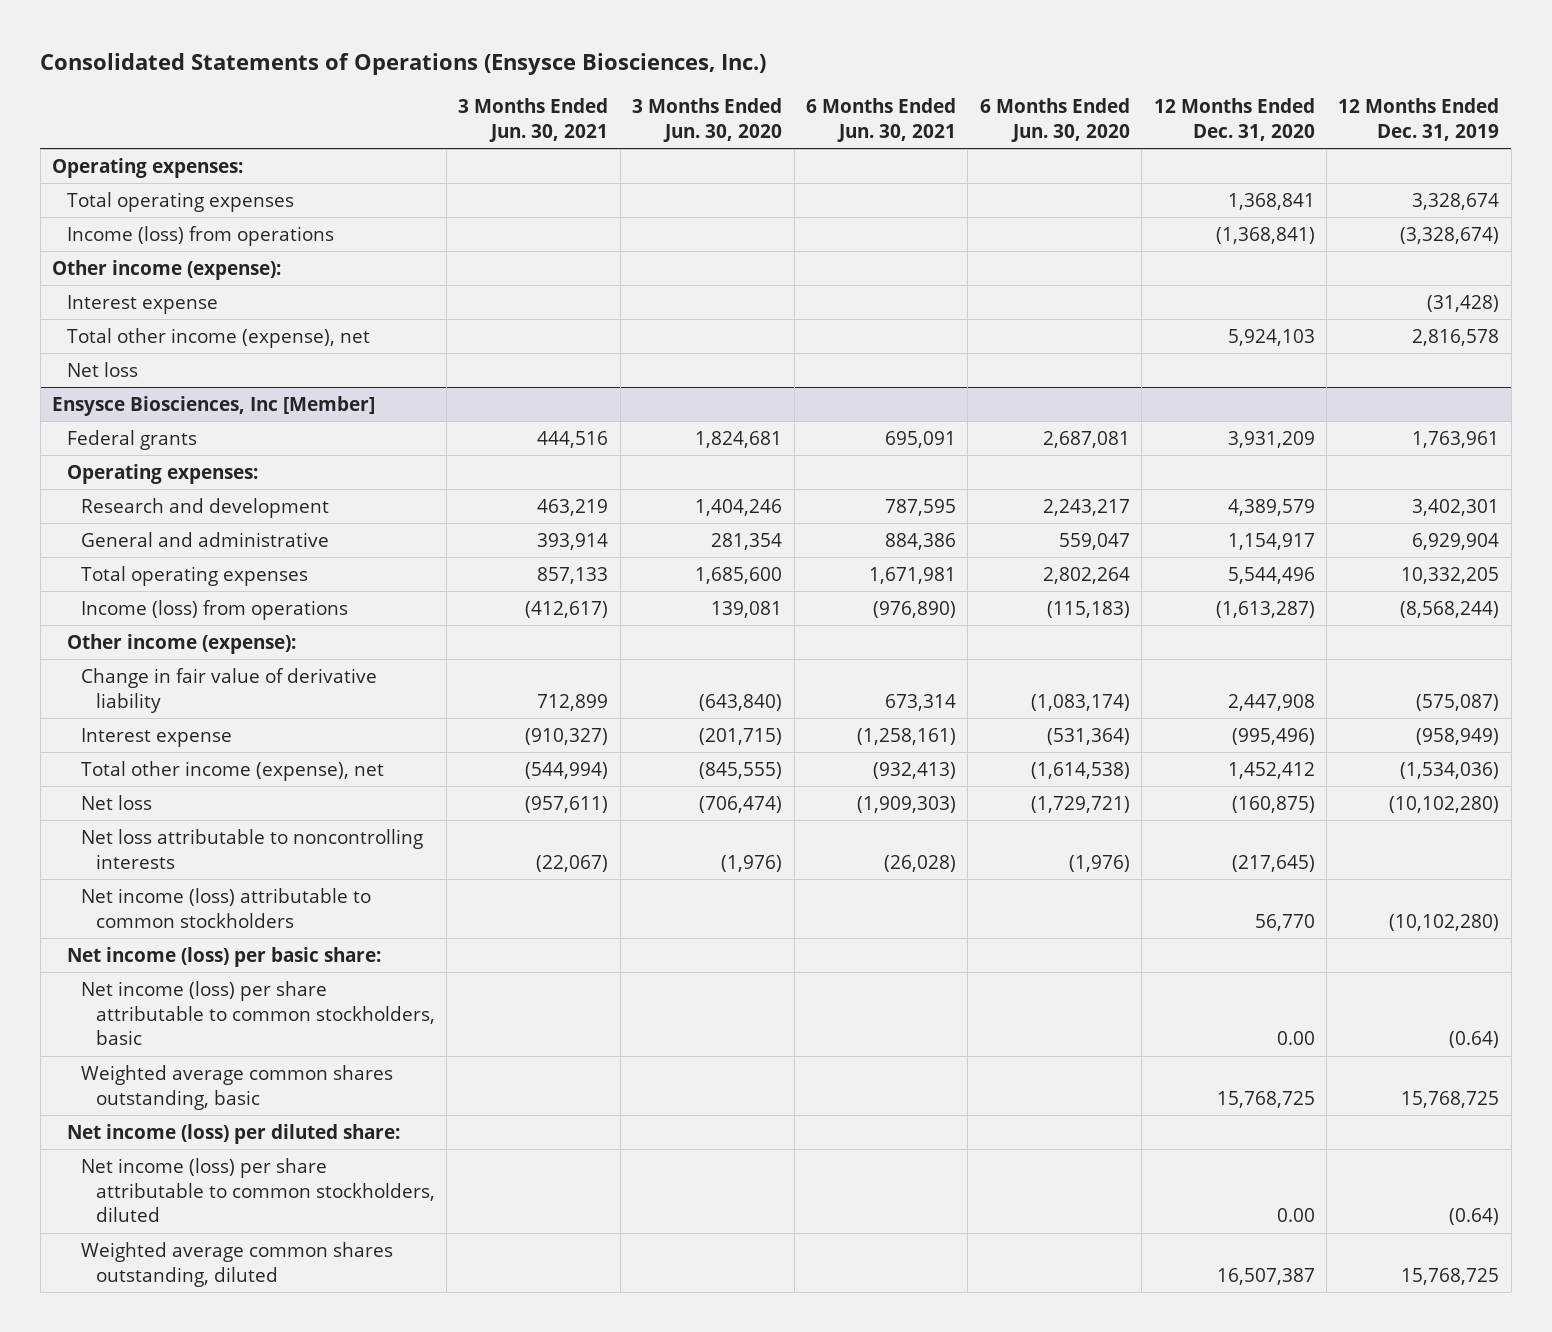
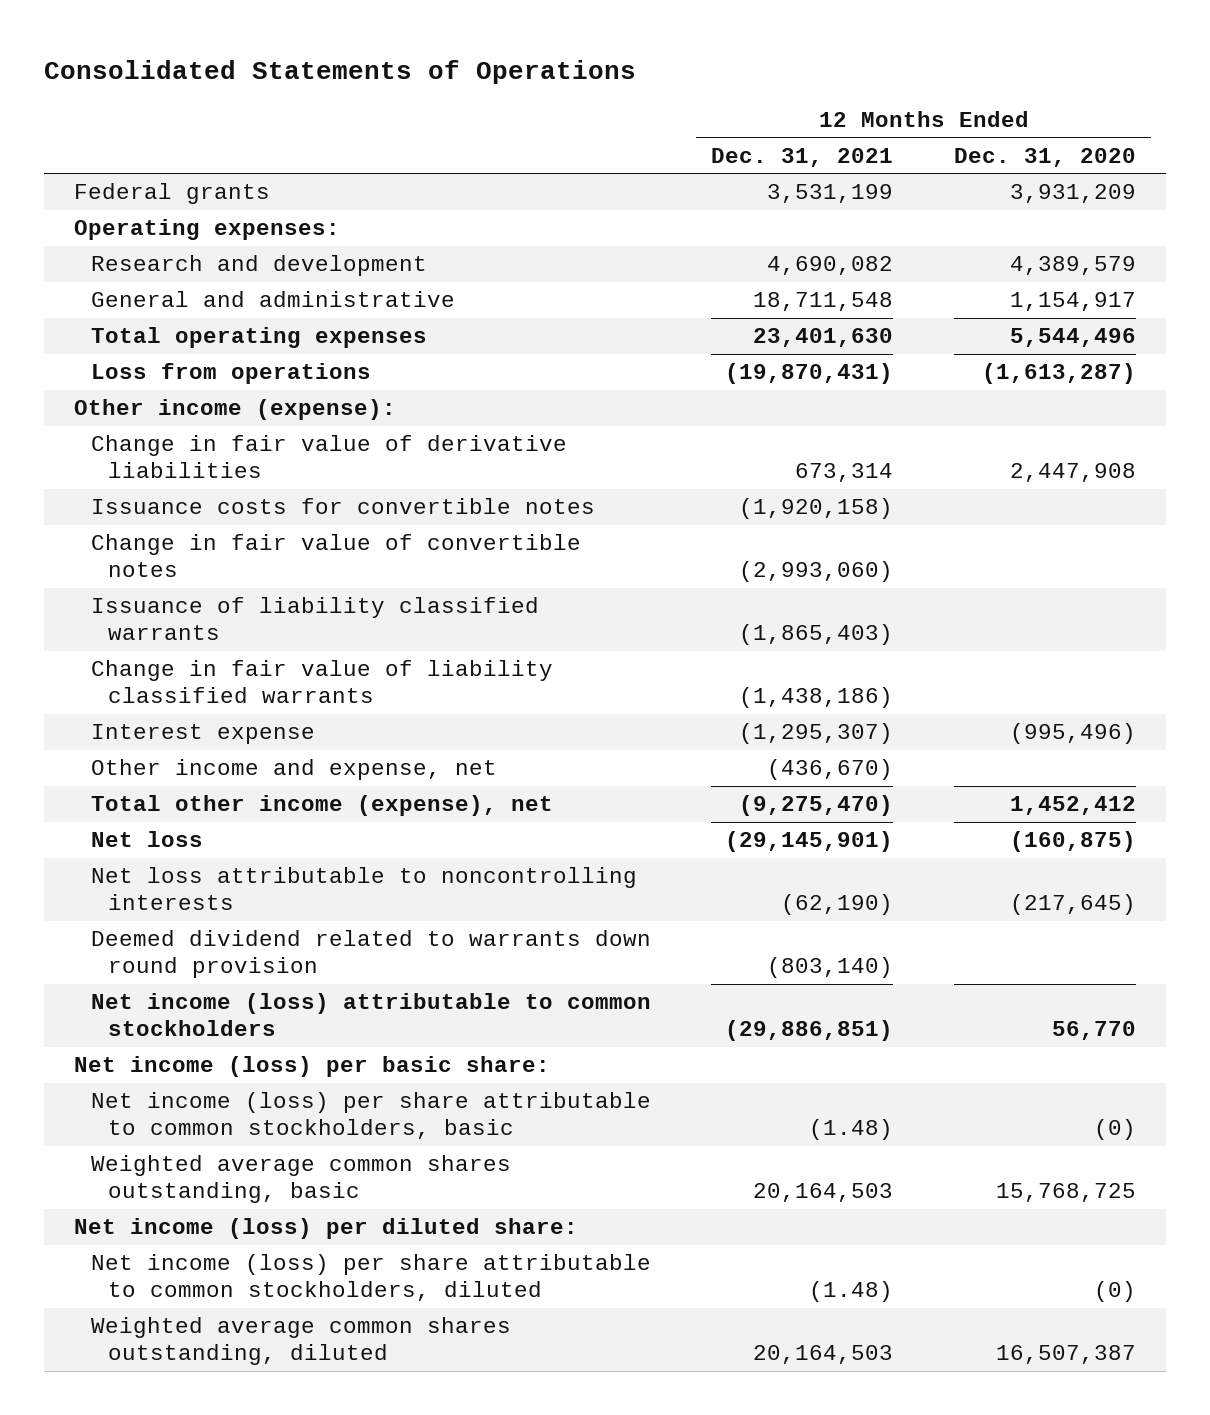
[40,53,767,76] Consolidated Statements of Operations (Ensysce Biosciences, Inc.) -> [44,60,637,85] Consolidated Statements of Operations
[458,98,609,143] 3 Months Ended Jun. 30, 2021 -> none
[632,98,783,143] 3 Months Ended Jun. 30, 2020 -> none
[806,98,957,143] 6 Months Ended Jun. 30, 2021 -> none
[979,98,1130,143] 6 Months Ended Jun. 30, 2020 -> none
[1338,98,1500,142] 12 Months Ended Dec. 31, 2019 -> none
none -> [711,147,894,167] Dec. 31, 2021
[52,157,244,178] Operating expenses: -> none
[66,191,294,212] Total operating expenses -> none
[66,225,334,246] Income (loss) from operations -> none
[52,259,282,280] Other income (expense): -> none
[66,294,218,314] Interest expense -> none
[66,327,370,348] Total other income (expense), net -> none
[66,361,138,377] Net loss -> none
[52,395,376,416] Ensysce Biosciences, Inc [Member] -> none
[81,599,349,620] Income (loss) from operations -> [91,363,372,385] Loss from operations
[81,667,378,713] Change in fair value of derivative liability -> [91,435,568,479] Change in fair value of derivative liabilities
none -> [91,498,596,515] Issuance costs for convertible notes
none -> [91,534,582,578] Change in fair value of convertible notes
none -> [91,597,540,641] Issuance of liability classified warrants
none -> [91,660,554,704] Change in fair value of liability classified warrants
none -> [91,759,498,781] Other income and expense, net
none -> [91,930,652,979] Deemed dividend related to warrants down round provision
[1276,1031,1315,1046] 0.00 -> [1093,1119,1136,1141] (0)
[1276,1208,1315,1223] 0.00 -> [1093,1281,1136,1303] (0)

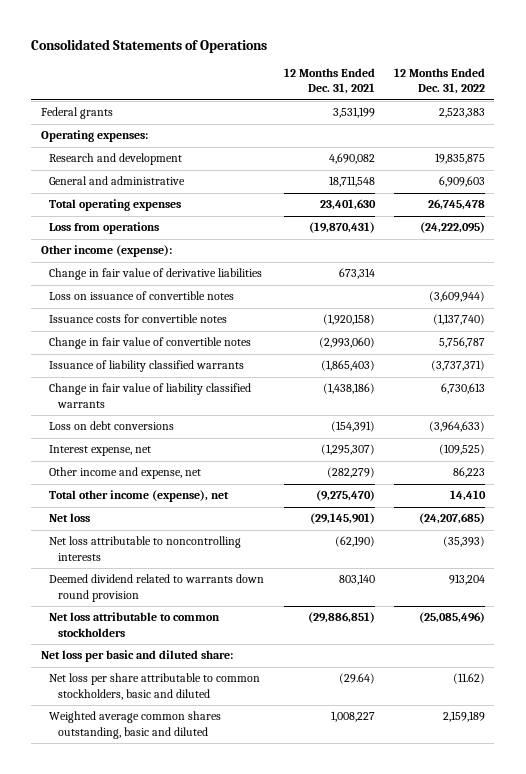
[953,147,1136,167] Dec. 31, 2020 -> none
none -> [393,68,485,95] 12 Months Ended Dec. 31, 2022
none -> [49,291,235,301] Loss on issuance of convertible notes
none -> [49,421,175,431] Loss on debt conversions
[91,724,316,745] Interest expense -> [49,445,152,457] Interest expense, net
[767,759,894,781] (436,670) -> [326,467,375,479] (282,279)
[74,1218,579,1240] Net income (loss) per diluted share: -> none
[91,1254,652,1302] Net income (loss) per share attributable to common stockholders, diluted -> none
[91,1317,512,1366] Weighted average common shares outstanding, diluted -> none
[767,957,894,979] (803,140) -> [338,574,375,586] 803,140
[91,993,652,1037] Net income (loss) attributable to common stockholders -> [49,612,221,637] Net loss attributable to common stockholders
[74,1056,551,1078] Net income (loss) per basic share: -> [40,650,233,663] Net loss per basic and diluted share:
[91,1092,652,1140] Net income (loss) per share attributable to common stockholders, basic -> [49,673,261,700] Net loss per share attributable to common stockholders, basic and diluted
[809,1119,894,1141] (1.48) -> [338,673,375,685] (29.64)
[91,1155,512,1204] Weighted average common shares outstanding, basic -> [49,711,222,739] Weighted average common shares outstanding, basic and diluted
[753,1183,894,1203] 20,164,503 -> [330,711,375,723] 1,008,227

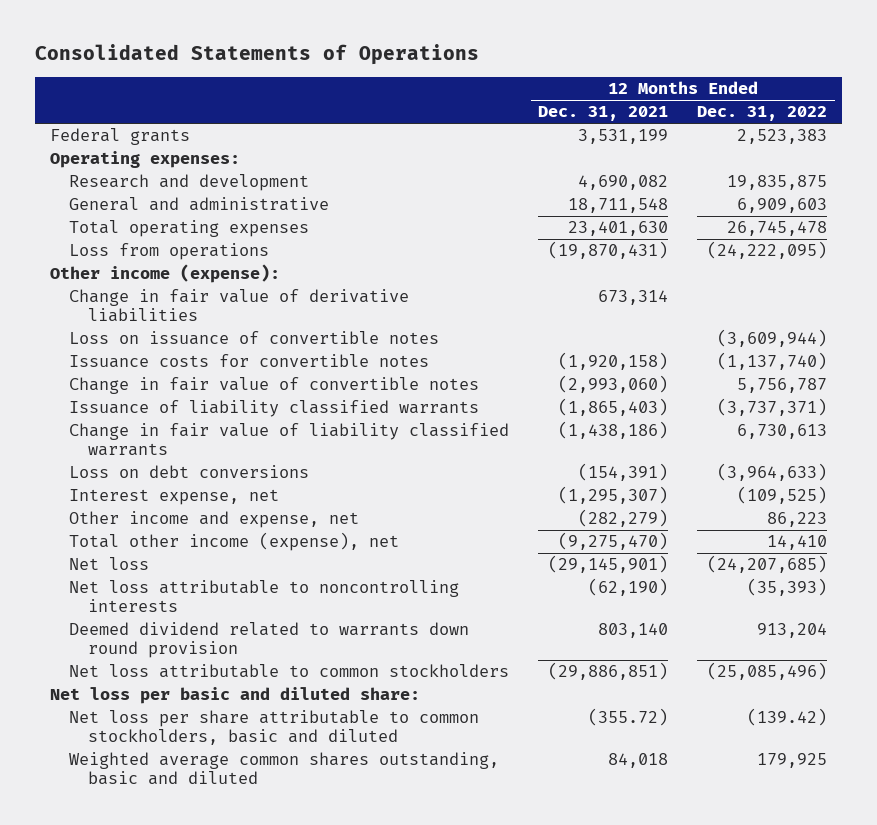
[338,673,375,685] (29.64) -> [588,708,669,727] (355.72)
[452,673,485,685] (11.62) -> [747,708,828,727] (139.42)
[330,711,375,723] 1,008,227 -> [608,753,669,769] 84,018
[442,711,485,723] 2,159,189 -> [757,753,828,769] 179,925

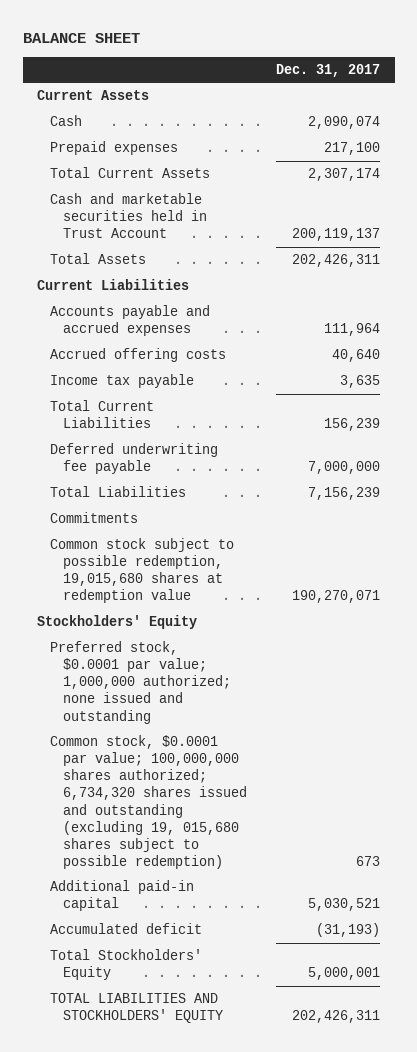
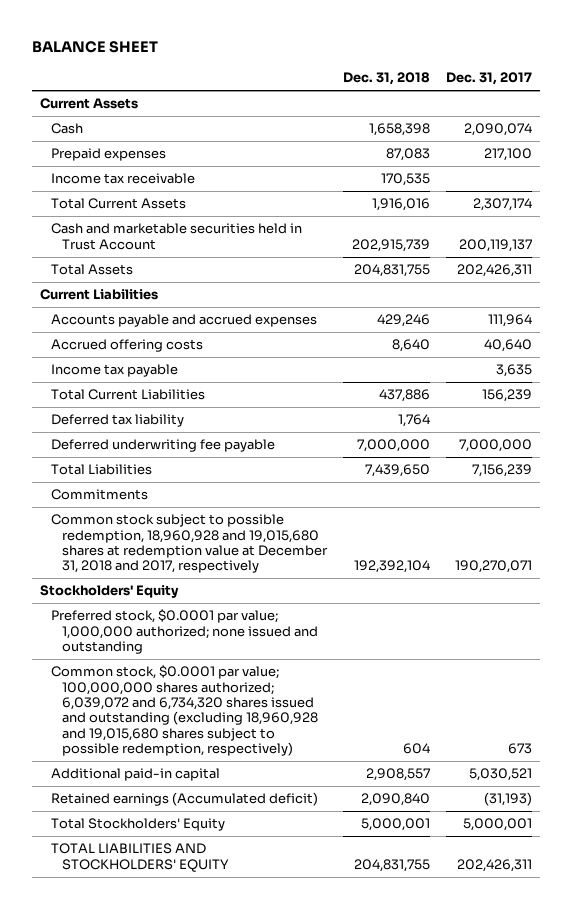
none -> [342,72,430,86] Dec. 31, 2018
none -> [50,173,195,185] Income tax receivable
none -> [50,414,184,428] Deferred tax liability
[50,538,235,604] Common stock subject to possible redemption, 19,015,680 shares at redemption value -> [50,514,328,574] Common stock subject to possible redemption, 18,960,928 and 19,015,680 shares at redemption value at December 31, 2018 and 2017, respectively
[50,735,248,869] Common stock, $0.0001 par value; 100,000,000 shares authorized; 6,734,320 shares issued and outstanding (excluding 19, 015,680 shares subject to possible redemption) -> [50,665,318,757] Common stock, $0.0001 par value; 100,000,000 shares authorized; 6,039,072 and 6,734,320 shares issued and outstanding (excluding 18,960,928 and 19,015,680 shares subject to possible redemption, respectively)
[50,923,203,935] Accumulated deficit -> [50,792,318,807] Retained earnings (Accumulated deficit)

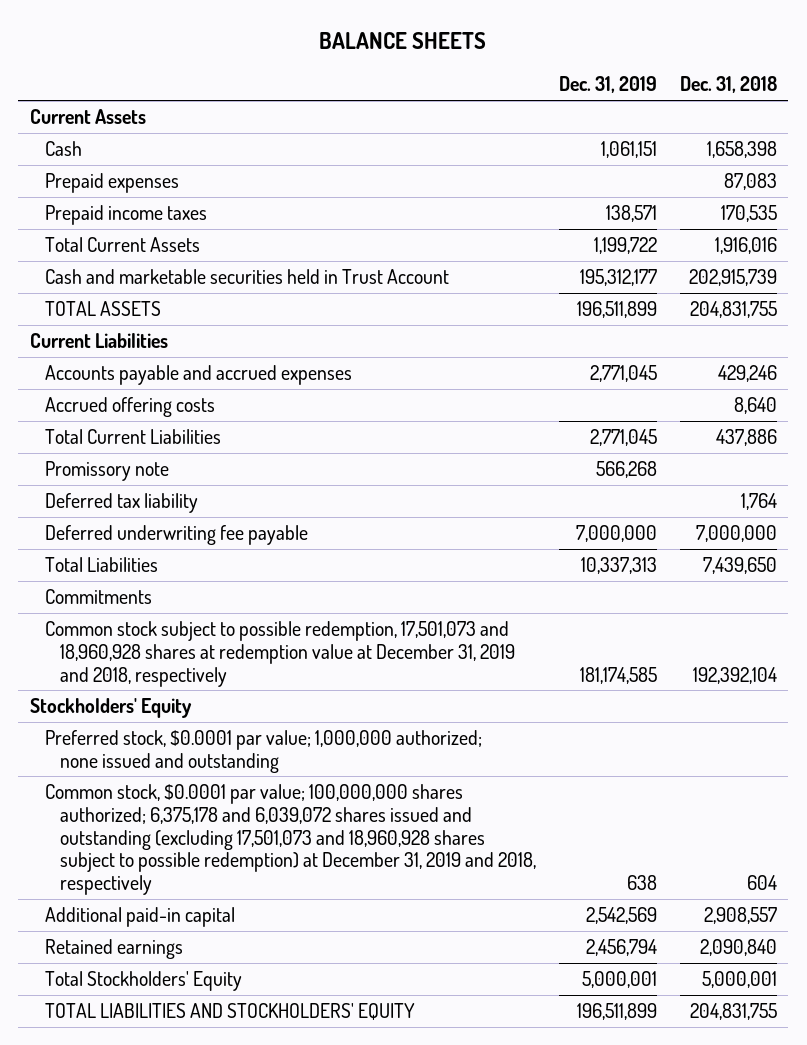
[32,41,159,54] BALANCE SHEET -> [319,31,487,49] BALANCE SHEETS
[445,72,532,86] Dec. 31, 2017 -> none
none -> [558,76,657,94] Dec. 31, 2019
[50,173,195,185] Income tax receivable -> [44,204,207,225] Prepaid income taxes
[50,264,133,276] Total Assets -> [44,300,161,316] TOTAL ASSETS
[50,364,178,378] Income tax payable -> none
none -> [44,460,169,481] Promissory note
[50,514,328,574] Common stock subject to possible redemption, 18,960,928 and 19,015,680 shares at redemption value at December 31, 2018 and 2017, respectively -> [44,620,515,687] Common stock subject to possible redemption, 17,501,073 and 18,960,928 shares at redemption value at December 31, 2019 and 2018, respectively
[50,665,318,757] Common stock, $0.0001 par value; 100,000,000 shares authorized; 6,039,072 and 6,734,320 shares issued and outstanding (excluding 18,960,928 and 19,015,680 shares subject to possible redemption, respectively) -> [44,783,536,896] Common stock, $0.0001 par value; 100,000,000 shares authorized; 6,375,178 and 6,039,072 shares issued and outstanding (excluding 17,501,073 and 18,960,928 shares subject to possible redemption) at December 31, 2019 and 2018, respectively
[50,792,318,807] Retained earnings (Accumulated deficit) -> [44,938,183,959] Retained earnings

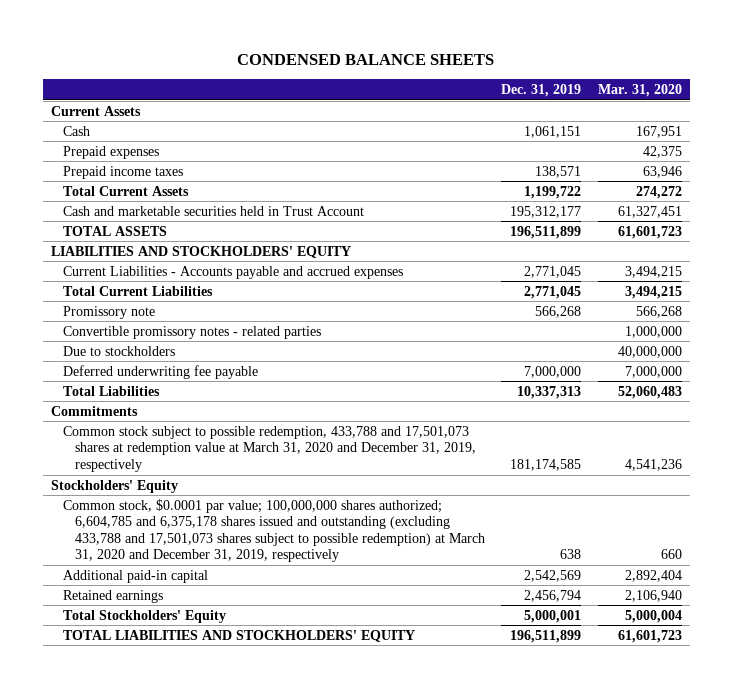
[319,31,487,49] BALANCE SHEETS -> [237,54,495,66] CONDENSED BALANCE SHEETS
[679,76,777,94] Dec. 31, 2018 -> none
none -> [597,84,682,98] Mar. 31, 2020
[29,332,168,348] Current Liabilities -> none
[44,396,215,417] Accrued offering costs -> none
none -> [51,245,352,258] LIABILITIES AND STOCKHOLDERS' EQUITY
[44,364,352,385] Accounts payable and accrued expenses -> [63,265,404,279] Current Liabilities - Accounts payable and accrued expenses
[44,492,198,513] Deferred tax liability -> none
none -> [63,325,322,339] Convertible promissory notes - related parties
none -> [63,345,176,356] Due to stockholders
[44,620,515,687] Common stock subject to possible redemption, 17,501,073 and 18,960,928 shares at redemption value at December 31, 2019 and 2018, respectively -> [63,425,477,472] Common stock subject to possible redemption, 433,788 and 17,501,073 shares at redemption value at March 31, 2020 and December 31, 2019, respectively
[44,729,482,773] Preferred stock, $0.0001 par value; 1,000,000 authorized; none issued and outstanding -> none
[44,783,536,896] Common stock, $0.0001 par value; 100,000,000 shares authorized; 6,375,178 and 6,039,072 shares issued and outstanding (excluding 17,501,073 and 18,960,928 shares subject to possible redemption) at December 31, 2019 and 2018, respectively -> [63,498,486,563] Common stock, $0.0001 par value; 100,000,000 shares authorized; 6,604,785 and 6,375,178 shares issued and outstanding (excluding 433,788 and 17,501,073 shares subject to possible redemption) at March 31, 2020 and December 31, 2019, respectively

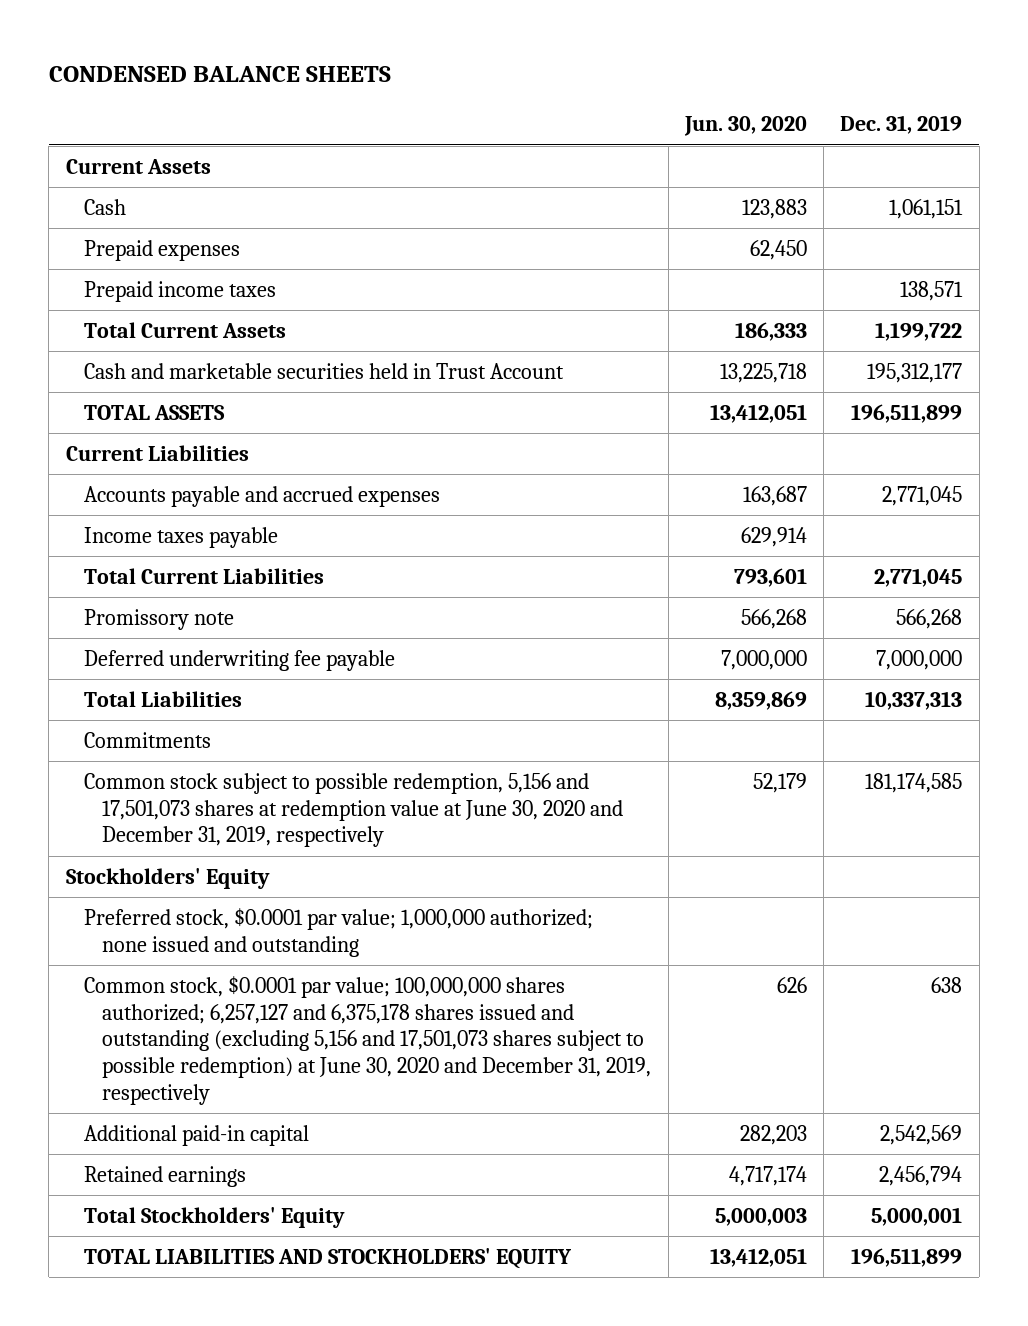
[597,84,682,98] Mar. 31, 2020 -> none
none -> [683,116,807,137] Jun. 30, 2020
[51,245,352,258] LIABILITIES AND STOCKHOLDERS' EQUITY -> none
none -> [65,444,249,461] Current Liabilities
[63,265,404,279] Current Liabilities - Accounts payable and accrued expenses -> [83,485,440,507] Accounts payable and accrued expenses
none -> [83,526,278,548] Income taxes payable
[63,325,322,339] Convertible promissory notes - related parties -> none
[63,345,176,356] Due to stockholders -> none
[63,425,477,472] Common stock subject to possible redemption, 433,788 and 17,501,073 shares at redemption value at March 31, 2020 and December 31, 2019, respectively -> [83,772,624,848] Common stock subject to possible redemption, 5,156 and 17,501,073 shares at redemption value at June 30, 2020 and December 31, 2019, respectively
none -> [83,907,593,957] Preferred stock, $0.0001 par value; 1,000,000 authorized; none issued and outstanding
[63,498,486,563] Common stock, $0.0001 par value; 100,000,000 shares authorized; 6,604,785 and 6,375,178 shares issued and outstanding (excluding 433,788 and 17,501,073 shares subject to possible redemption) at March 31, 2020 and December 31, 2019, respectively -> [83,975,652,1105] Common stock, $0.0001 par value; 100,000,000 shares authorized; 6,257,127 and 6,375,178 shares issued and outstanding (excluding 5,156 and 17,501,073 shares subject to possible redemption) at June 30, 2020 and December 31, 2019, respectively

